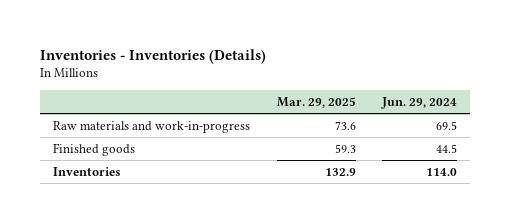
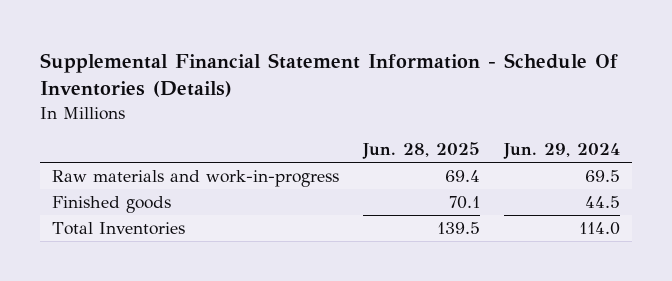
[39,48,266,64] Inventories - Inventories (Details) -> [40,52,619,98] Supplemental Financial Statement Information - Schedule Of Inventories (Details)
[276,97,356,109] Mar. 29, 2025 -> none
none -> [362,142,481,160] Jun. 28, 2025
[52,166,121,176] Inventories -> [52,221,186,235] Total Inventories

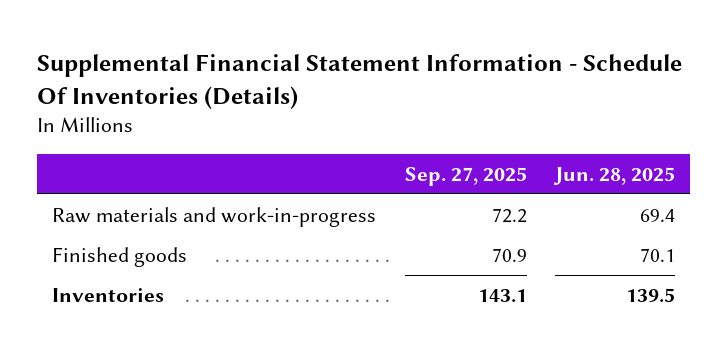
[503,143,621,160] Jun. 29, 2024 -> none
none -> [404,166,527,186] Sep. 27, 2025
[52,221,186,235] Total Inventories -> [51,287,164,302] Inventories

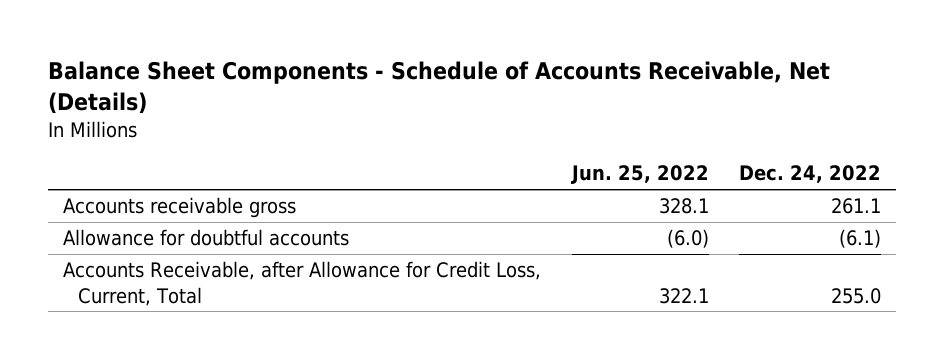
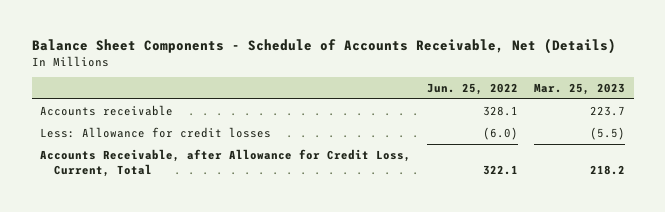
[739,165,882,184] Dec. 24, 2022 -> none
none -> [534,83,626,96] Mar. 25, 2023
[63,197,297,219] Accounts receivable gross -> [40,104,174,116] Accounts receivable
[63,229,350,247] Allowance for doubtful accounts -> [40,126,272,138] Less: Allowance for credit losses

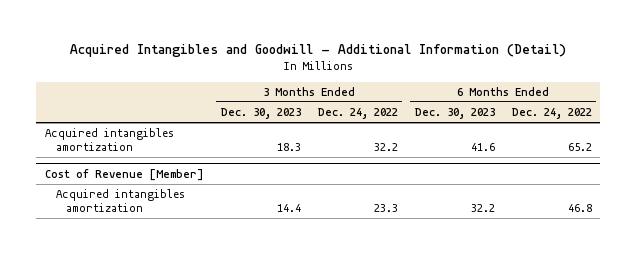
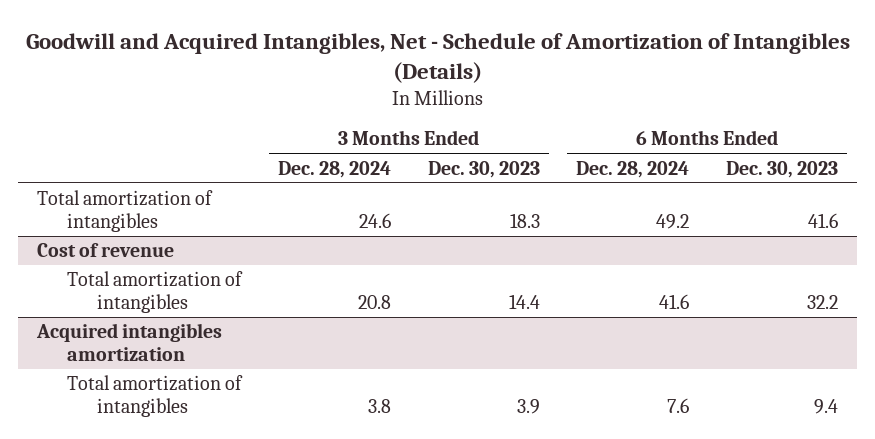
[70,44,567,58] Acquired Intangibles and Goodwill - Additional Information (Detail) -> [25,32,850,83] Goodwill and Acquired Intangibles, Net - Schedule of Amortization of Intangibles (Details)
[317,108,398,120] Dec. 24, 2022 -> none
[511,108,592,120] Dec. 24, 2022 -> none
none -> [277,160,391,178] Dec. 28, 2024
none -> [576,160,690,178] Dec. 28, 2024
[44,128,174,151] Acquired intangibles amortization -> [36,190,213,232] Total amortization of intangibles
[44,168,204,181] Cost of Revenue [Member] -> [36,243,174,258] Cost of revenue
[55,189,185,212] Acquired intangibles amortization -> [67,271,244,313] Total amortization of intangibles
none -> [35,323,222,361] Acquired intangibles amortization
none -> [67,375,244,417] Total amortization of intangibles

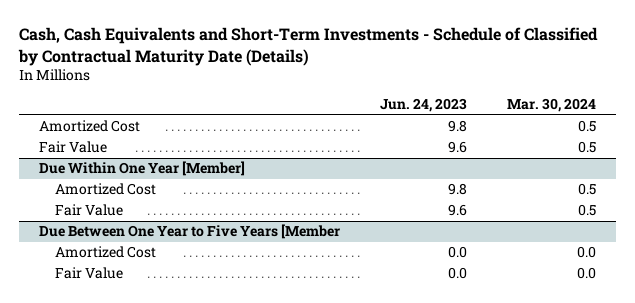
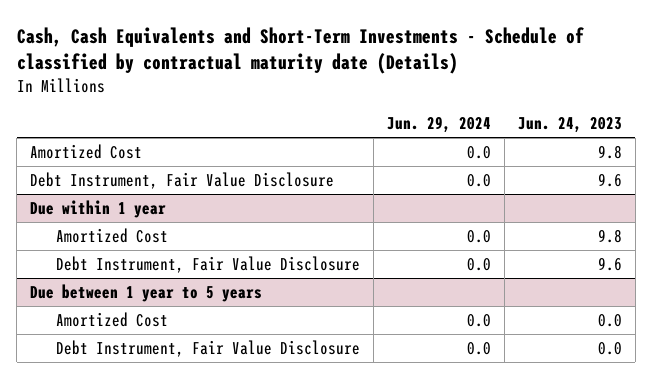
[17,27,598,66] Cash, Cash Equivalents and Short-Term Investments - Schedule of Classified by Contractual Maturity Date (Details) -> [16,26,584,75] Cash, Cash Equivalents and Short-Term Investments - Schedule of classified by contractual maturity date (Details)
[507,98,597,113] Mar. 30, 2024 -> none
none -> [387,116,492,134] Jun. 29, 2024
[38,141,107,154] Fair Value -> [29,172,334,190] Debt Instrument, Fair Value Disclosure
[38,161,245,177] Due Within One Year [Member] -> [29,200,166,219] Due within 1 year
[55,204,124,217] Fair Value -> [56,256,361,274] Debt Instrument, Fair Value Disclosure
[38,224,340,240] Due Between One Year to Five Years [Member -> [29,284,262,303] Due between 1 year to 5 years
[55,267,124,280] Fair Value -> [56,340,361,358] Debt Instrument, Fair Value Disclosure

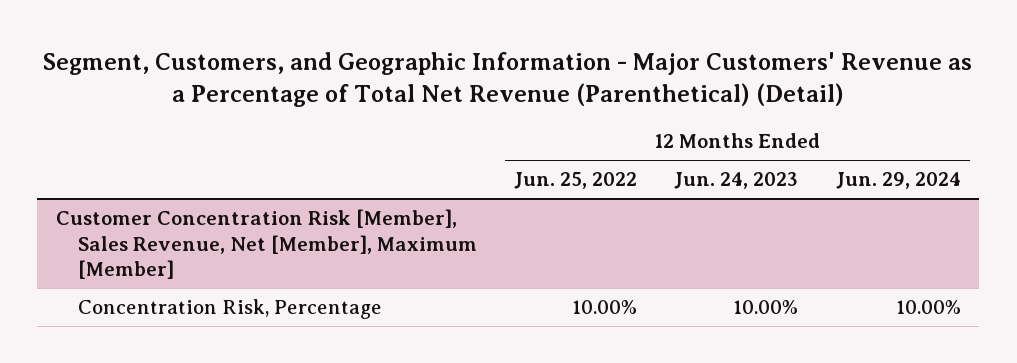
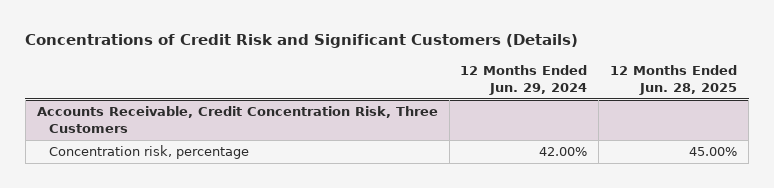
[43,51,973,107] Segment, Customers, and Geographic Information - Major Customers' Revenue as a Percentage of Total Net Revenue (Parenthetical) (Detail) -> [25,34,579,49] Concentrations of Credit Risk and Significant Customers (Details)
[514,172,638,190] Jun. 25, 2022 -> none
[674,172,799,190] Jun. 24, 2023 -> none
none -> [610,64,738,95] 12 Months Ended Jun. 28, 2025
[56,209,478,280] Customer Concentration Risk [Member], Sales Revenue, Net [Member], Maximum [Member] -> none
none -> [36,106,438,134] Accounts Receivable, Credit Concentration Risk, Three Customers
[78,299,383,320] Concentration Risk, Percentage -> [49,145,250,160] Concentration risk, percentage
[895,300,961,315] 10.00% -> [539,147,588,157] 42.00%

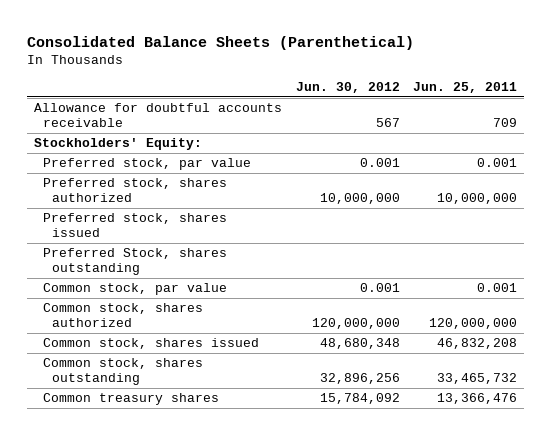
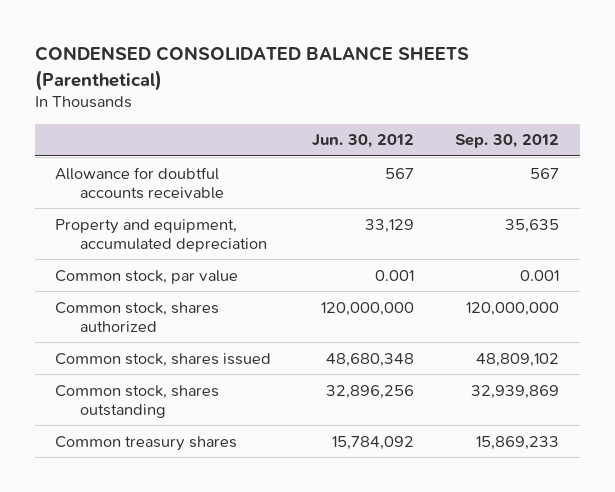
[26,35,414,50] Consolidated Balance Sheets (Parenthetical) -> [34,46,469,91] CONDENSED CONSOLIDATED BALANCE SHEETS (Parenthetical)
[413,82,518,94] Jun. 25, 2011 -> none
none -> [455,134,560,149] Sep. 30, 2012
[33,138,202,151] Stockholders' Equity: -> none
[43,158,252,171] Preferred stock, par value -> none
[43,178,228,203] Preferred stock, shares authorized -> none
[43,213,228,238] Preferred stock, shares issued -> none
[43,248,228,276] Preferred Stock, shares outstanding -> none
none -> [55,218,267,252] Property and equipment, accumulated depreciation

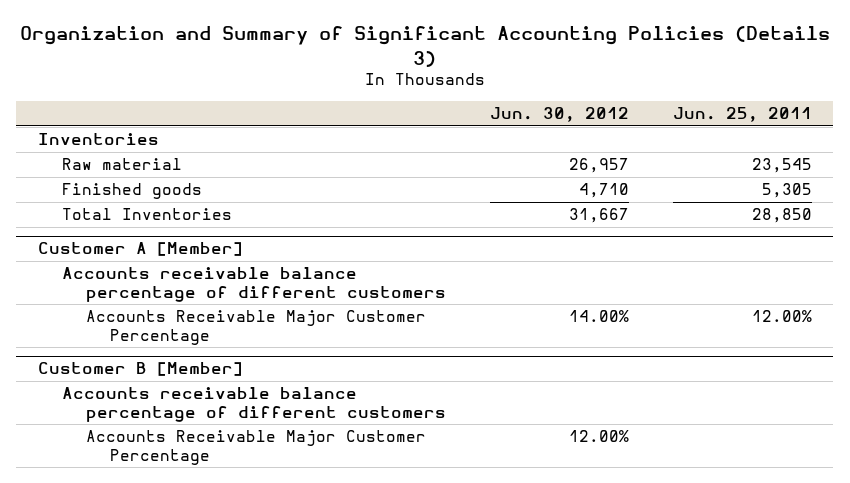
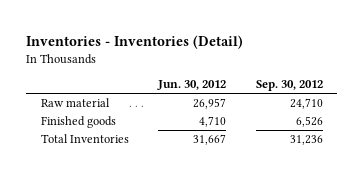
[19,26,830,67] Organization and Summary of Significant Accounting Policies (Details 3) -> [26,34,244,49] Inventories - Inventories (Detail)
[672,107,812,123] Jun. 25, 2011 -> none
none -> [255,80,323,92] Sep. 30, 2012
[38,133,160,146] Inventories -> none
[38,242,244,257] Customer A [Member] -> none
[62,267,446,302] Accounts receivable balance percentage of different customers -> none
[85,310,426,345] Accounts Receivable Major Customer Percentage -> none
[38,362,244,377] Customer B [Member] -> none
[62,387,446,422] Accounts receivable balance percentage of different customers -> none
[85,430,426,465] Accounts Receivable Major Customer Percentage -> none

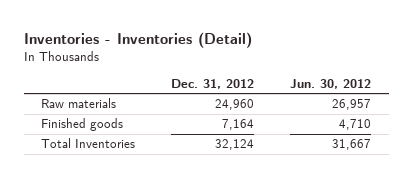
[255,80,323,92] Sep. 30, 2012 -> none
none -> [171,79,255,90] Dec. 31, 2012
[41,98,111,108] Raw material -> [41,98,117,109] Raw materials

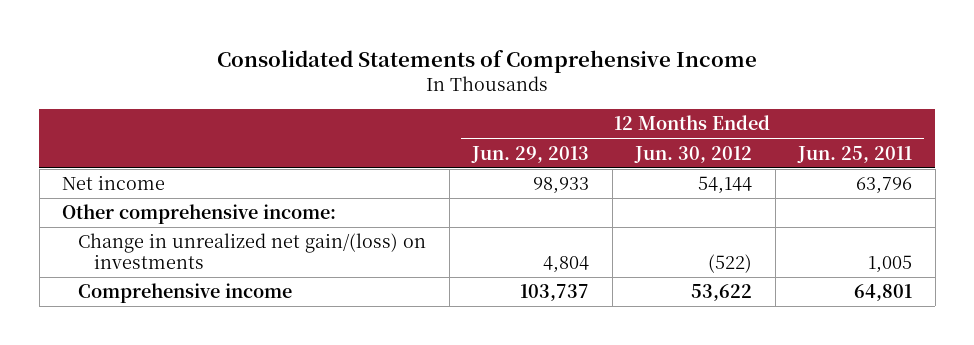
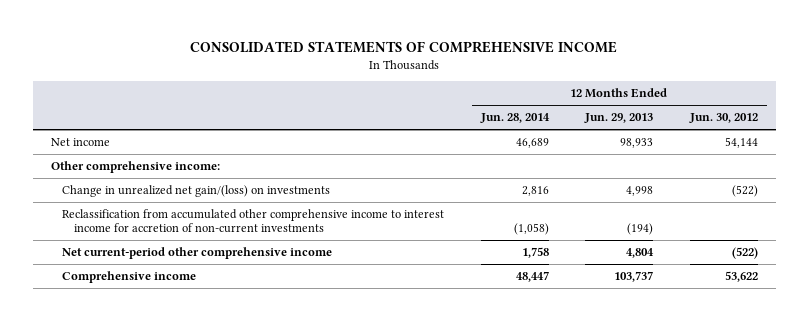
[217,49,758,73] Consolidated Statements of Comprehensive Income -> [190,41,618,54] CONSOLIDATED STATEMENTS OF COMPREHENSIVE INCOME
[797,145,913,163] Jun. 25, 2011 -> none
none -> [479,113,550,124] Jun. 28, 2014
[543,256,590,274] 4,804 -> [626,186,654,197] 4,998
none -> [62,209,445,234] Reclassification from accumulated other comprehensive income to interest income for accretion of non-current investments
none -> [62,247,333,260] Net current-period other comprehensive income

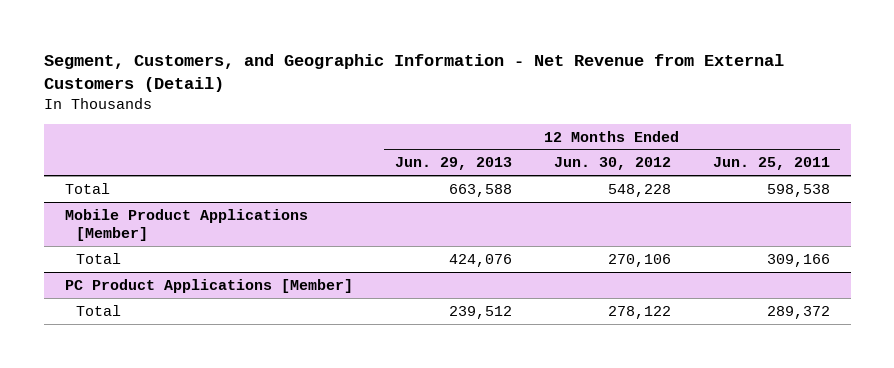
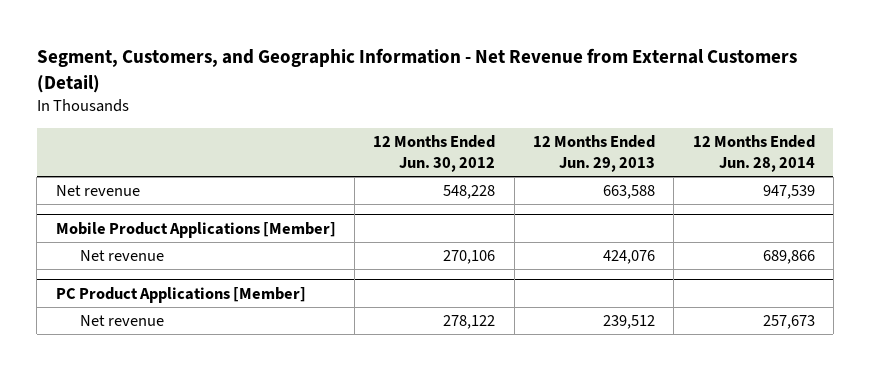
[712,157,830,171] Jun. 25, 2011 -> none
none -> [692,135,815,173] 12 Months Ended Jun. 28, 2014
[64,182,110,194] Total -> [55,185,140,197] Net revenue
[75,252,121,264] Total -> [79,250,164,262] Net revenue
[75,304,121,316] Total -> [79,315,164,327] Net revenue

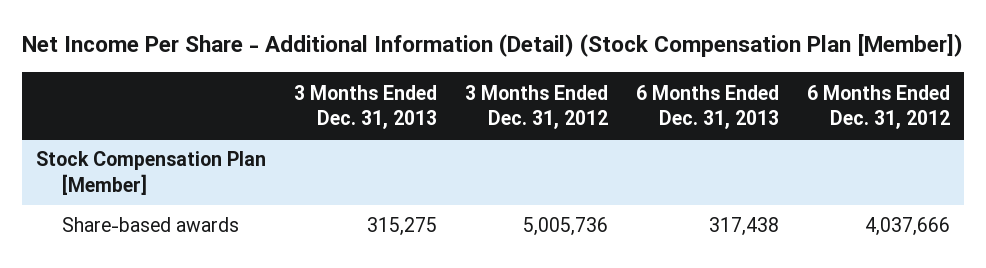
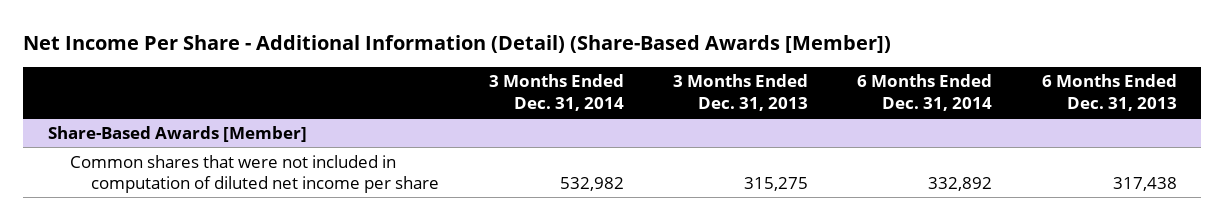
[22,34,964,58] Net Income Per Share - Additional Information (Detail) (Stock Compensation Plan [Member]) -> [23,34,892,53] Net Income Per Share - Additional Information (Detail) (Share-Based Awards [Member])
[465,84,609,129] 3 Months Ended Dec. 31, 2012 -> none
[807,84,951,129] 6 Months Ended Dec. 31, 2012 -> none
none -> [488,74,624,111] 3 Months Ended Dec. 31, 2014
none -> [857,74,993,111] 6 Months Ended Dec. 31, 2014
[36,151,267,195] Stock Compensation Plan [Member] -> none
none -> [47,125,307,142] Share-Based Awards [Member]
[62,217,240,233] Share-based awards -> [69,154,440,193] Common shares that were not included in computation of diluted net income per share

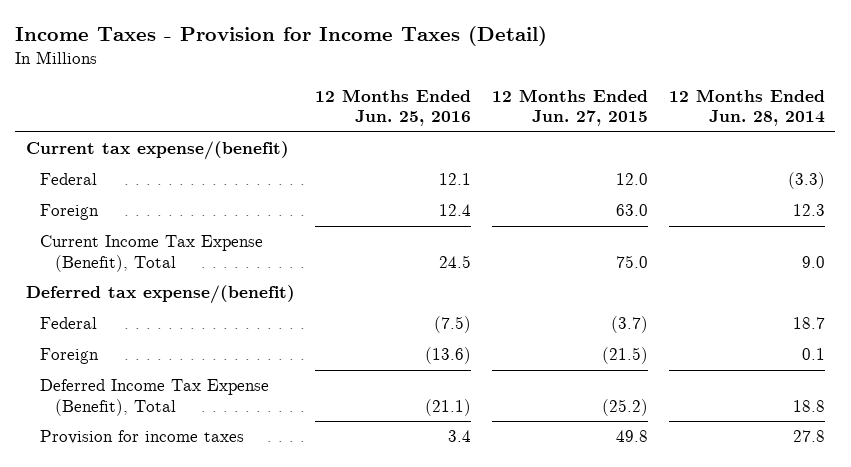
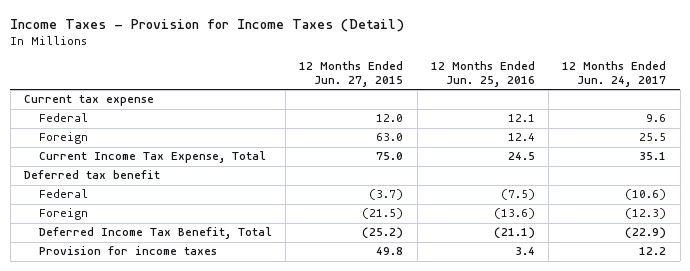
[669,88,826,127] 12 Months Ended Jun. 28, 2014 -> none
none -> [562,61,667,88] 12 Months Ended Jun. 24, 2017
[25,141,289,161] Current tax expense/(benefit) -> [23,95,154,107] Current tax expense
[40,235,264,272] Current Income Tax Expense (Benefit), Total -> [38,151,266,164] Current Income Tax Expense, Total
[25,285,295,305] Deferred tax expense/(benefit) -> [23,170,160,180] Deferred tax benefit
[40,379,270,416] Deferred Income Tax Expense (Benefit), Total -> [38,227,272,240] Deferred Income Tax Benefit, Total

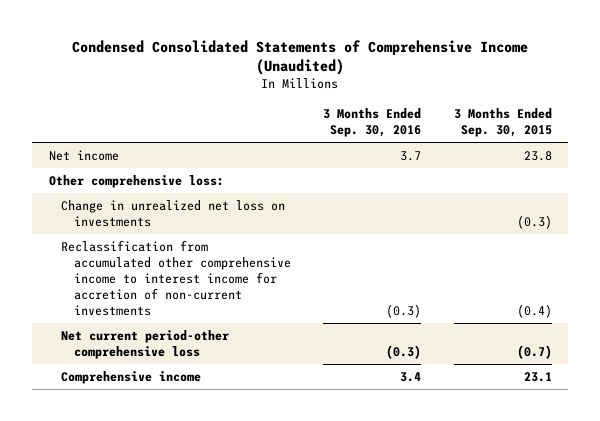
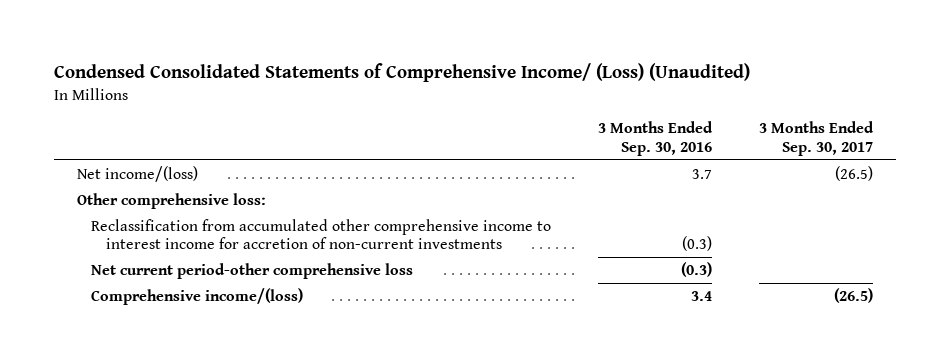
[72,39,529,76] Condensed Consolidated Statements of Comprehensive Income (Unaudited) -> [53,63,750,83] Condensed Consolidated Statements of Comprehensive Income/ (Loss) (Unaudited)
[453,107,552,137] 3 Months Ended Sep. 30, 2015 -> none
none -> [758,121,874,156] 3 Months Ended Sep. 30, 2017
[48,150,119,162] Net income -> [76,165,198,182] Net income/(loss)
[61,200,286,227] Change in unrealized net loss on investments -> none
[61,371,202,385] Comprehensive income -> [91,287,304,305] Comprehensive income/(loss)

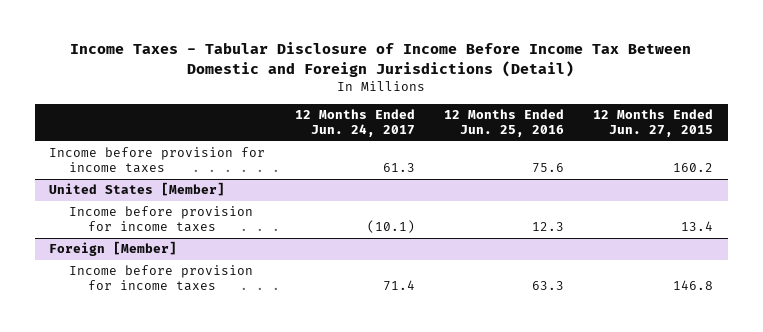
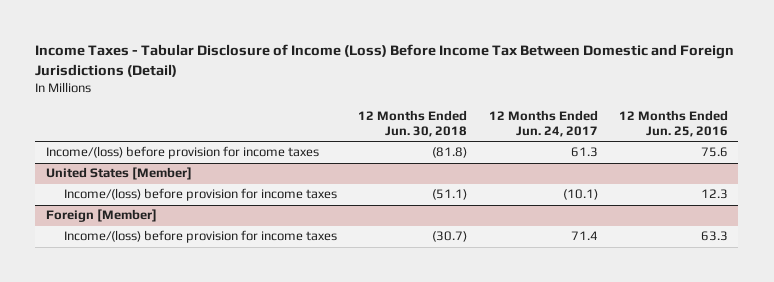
[70,42,692,78] Income Taxes - Tabular Disclosure of Income Before Income Tax Between Domestic and Foreign Jurisdictions (Detail) -> [35,44,735,77] Income Taxes - Tabular Disclosure of Income (Loss) Before Income Tax Between Domestic and Foreign Jurisdictions (Detail)
[593,109,714,138] 12 Months Ended Jun. 27, 2015 -> none
none -> [358,109,468,138] 12 Months Ended Jun. 30, 2018
[49,147,266,174] Income before provision for income taxes -> [45,146,319,160] Income/(loss) before provision for income taxes
[68,206,253,233] Income before provision for income taxes -> [64,188,338,202] Income/(loss) before provision for income taxes
[68,265,253,292] Income before provision for income taxes -> [64,230,338,244] Income/(loss) before provision for income taxes

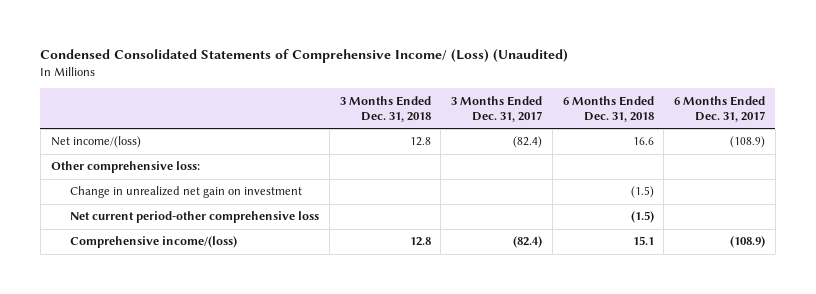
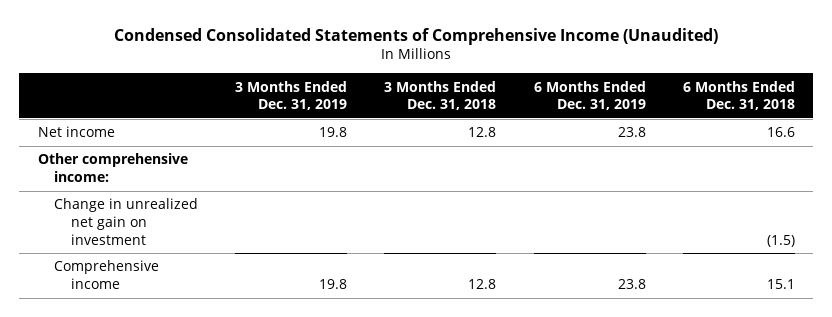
[40,49,569,64] Condensed Consolidated Statements of Comprehensive Income/ (Loss) (Unaudited) -> [114,27,719,45] Condensed Consolidated Statements of Comprehensive Income (Unaudited)
[451,95,543,122] 3 Months Ended Dec. 31, 2017 -> none
[674,95,766,122] 6 Months Ended Dec. 31, 2017 -> none
none -> [235,80,348,111] 3 Months Ended Dec. 31, 2019
none -> [533,80,646,111] 6 Months Ended Dec. 31, 2019
[50,136,141,149] Net income/(loss) -> [37,126,115,138] Net income
[50,161,200,174] Other comprehensive loss: -> [37,153,188,183] Other comprehensive income:
[70,211,320,224] Net current period-other comprehensive loss -> none
[70,236,238,249] Comprehensive income/(loss) -> [54,260,160,290] Comprehensive income

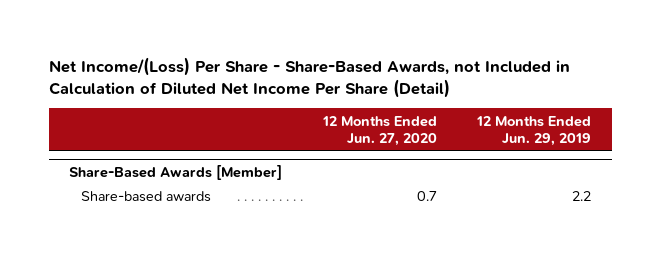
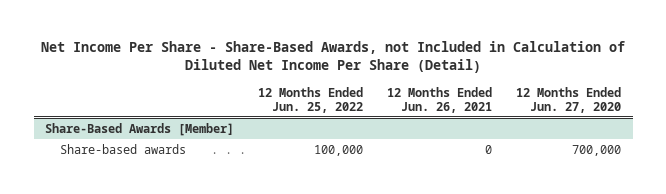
[49,56,571,98] Net Income/(Loss) Per Share - Share-Based Awards, not Included in Calculation of Diluted Net Income Per Share (Detail) -> [41,40,626,74] Net Income Per Share - Share-Based Awards, not Included in Calculation of Diluted Net Income Per Share (Detail)
[476,115,592,146] 12 Months Ended Jun. 29, 2019 -> none
none -> [258,86,364,113] 12 Months Ended Jun. 25, 2022
none -> [386,86,492,113] 12 Months Ended Jun. 26, 2021
[416,191,437,202] 0.7 -> [571,144,621,156] 700,000

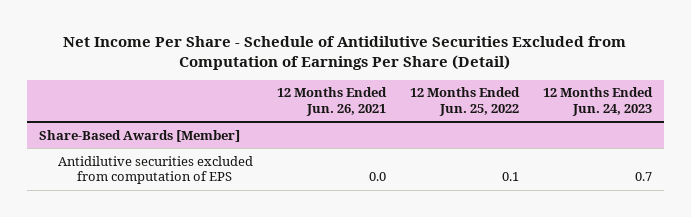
[41,40,626,74] Net Income Per Share - Share-Based Awards, not Included in Calculation of Diluted Net Income Per Share (Detail) -> [63,35,627,70] Net Income Per Share - Schedule of Antidilutive Securities Excluded from Computation of Earnings Per Share (Detail)
[515,86,621,113] 12 Months Ended Jun. 27, 2020 -> none
none -> [543,87,654,117] 12 Months Ended Jun. 24, 2023
[60,143,187,154] Share-based awards -> none
none -> [58,155,254,185] Antidilutive securities excluded from computation of EPS

